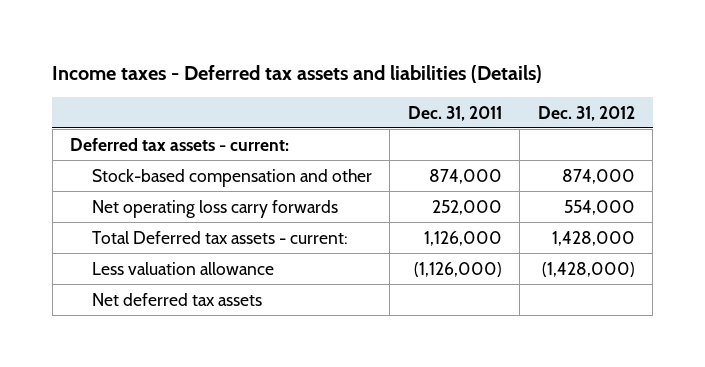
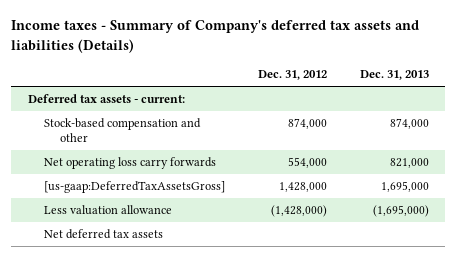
[52,64,543,83] Income taxes - Deferred tax assets and liabilities (Details) -> [11,20,420,53] Income taxes - Summary of Company's deferred tax assets and liabilities (Details)
[407,105,502,121] Dec. 31, 2011 -> none
none -> [359,70,429,81] Dec. 31, 2013
[91,230,348,244] Total Deferred tax assets - current: -> [43,181,225,194] [us-gaap:DeferredTaxAssetsGross]

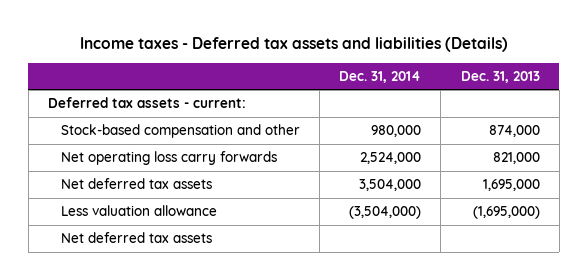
[11,20,420,53] Income taxes - Summary of Company's deferred tax assets and liabilities (Details) -> [79,37,508,53] Income taxes - Deferred tax assets and liabilities (Details)
[257,70,327,81] Dec. 31, 2012 -> none
none -> [339,70,422,83] Dec. 31, 2014
[43,181,225,194] [us-gaap:DeferredTaxAssetsGross] -> [60,178,212,190] Net deferred tax assets

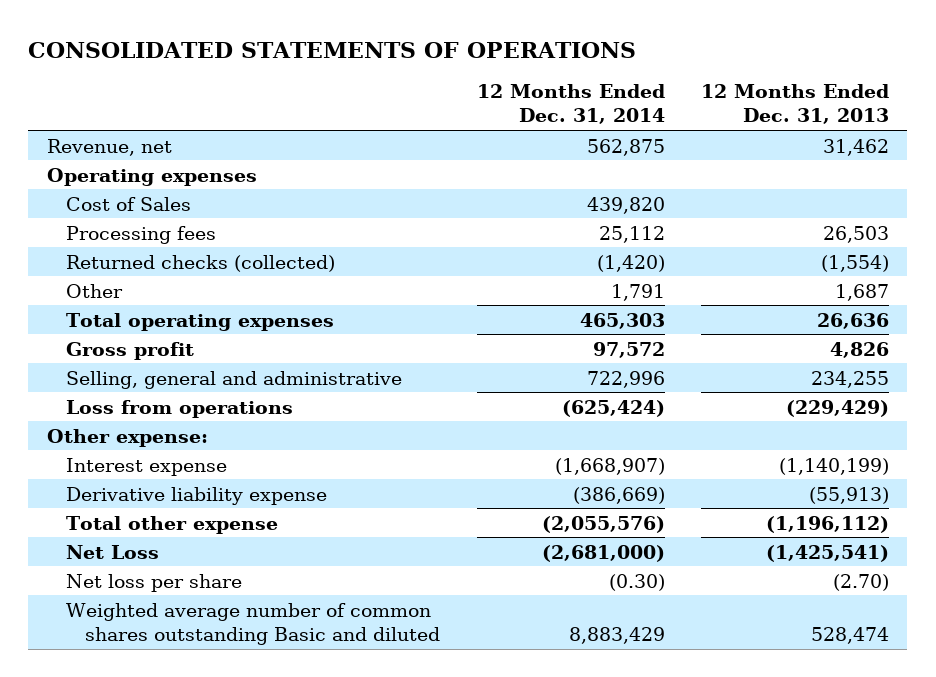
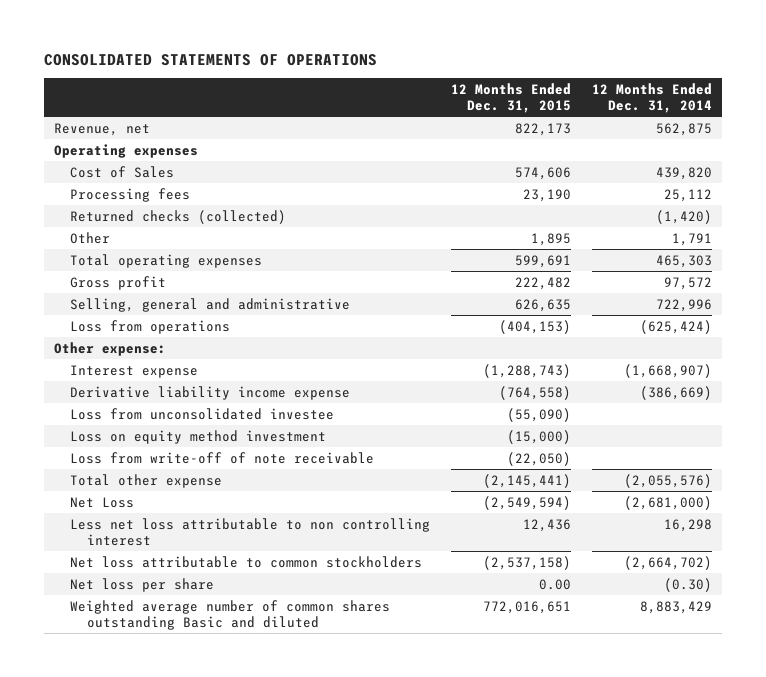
[701,84,890,125] 12 Months Ended Dec. 31, 2013 -> none
none -> [451,82,572,113] 12 Months Ended Dec. 31, 2015
[65,486,327,505] Derivative liability expense -> [70,385,351,400] Derivative liability income expense
none -> [70,407,335,420] Loss from unconsolidated investee
none -> [70,429,327,444] Loss on equity method investment
none -> [70,451,375,464] Loss from write-off of note receivable
none -> [70,517,431,546] Less net loss attributable to non controlling interest
none -> [70,555,423,568] Net loss attributable to common stockholders

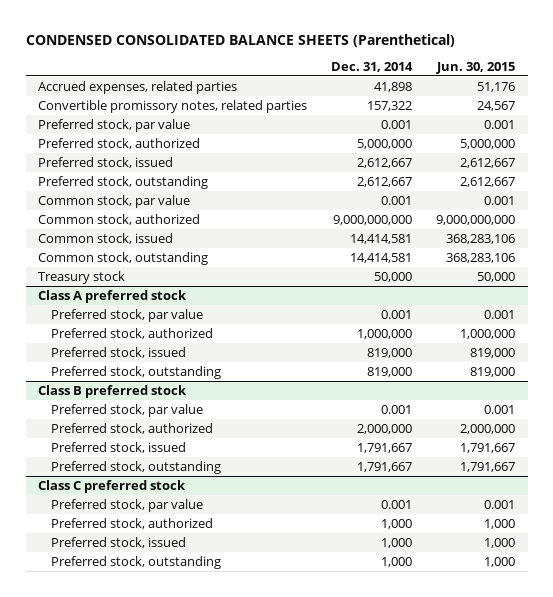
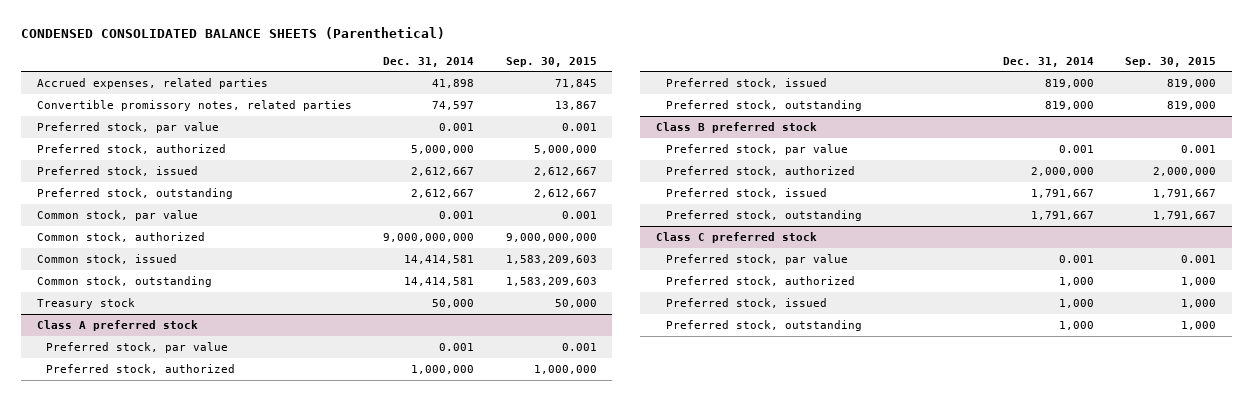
[436,61,516,74] Jun. 30, 2015 -> none
none -> [505,56,597,67] Sep. 30, 2015
[367,100,413,111] 157,322 -> [432,101,475,111] 74,597

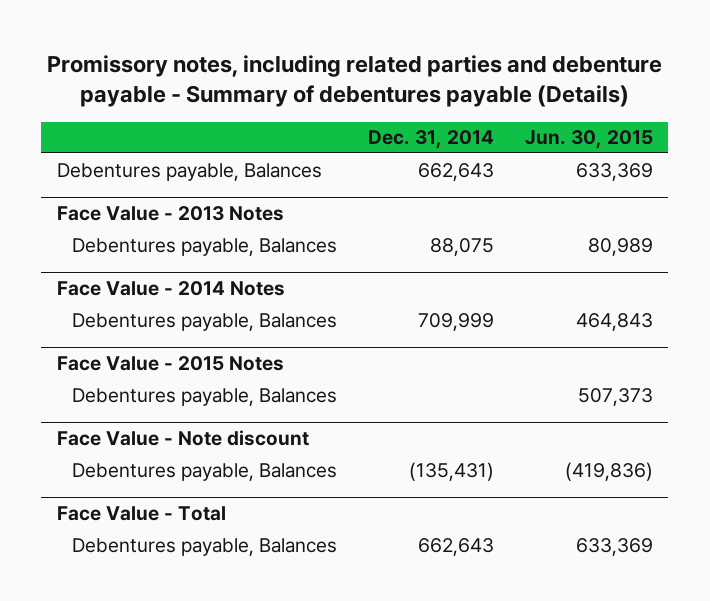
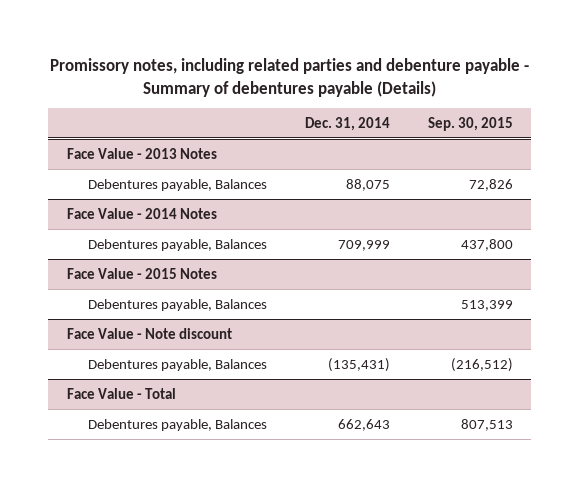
[524,130,653,150] Jun. 30, 2015 -> none
none -> [427,116,513,131] Sep. 30, 2015
[56,162,322,181] Debentures payable, Balances -> none

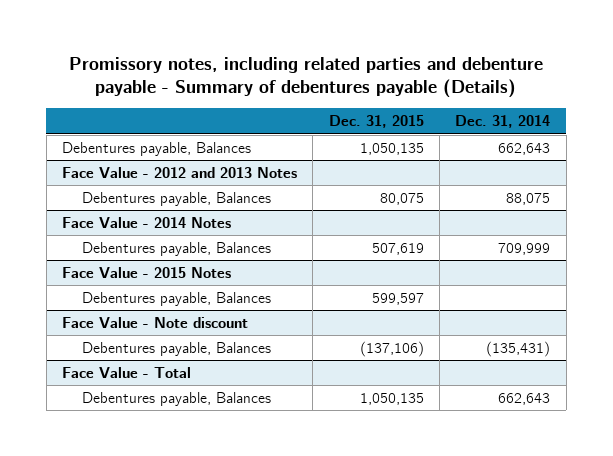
[427,116,513,131] Sep. 30, 2015 -> none
none -> [328,115,424,129] Dec. 31, 2015
none -> [62,141,252,156] Debentures payable, Balances
[67,147,218,159] Face Value - 2013 Notes -> [62,166,298,178] Face Value - 2012 and 2013 Notes

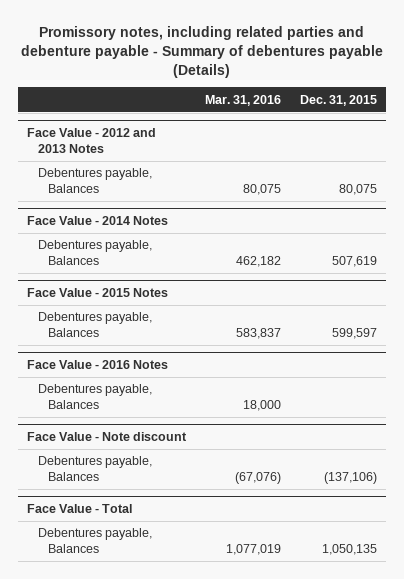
[455,115,551,129] Dec. 31, 2014 -> none
none -> [204,94,281,106] Mar. 31, 2016
[62,141,252,156] Debentures payable, Balances -> none
none -> [27,360,169,370] Face Value - 2016 Notes
none -> [37,384,152,410] Debentures payable, Balances

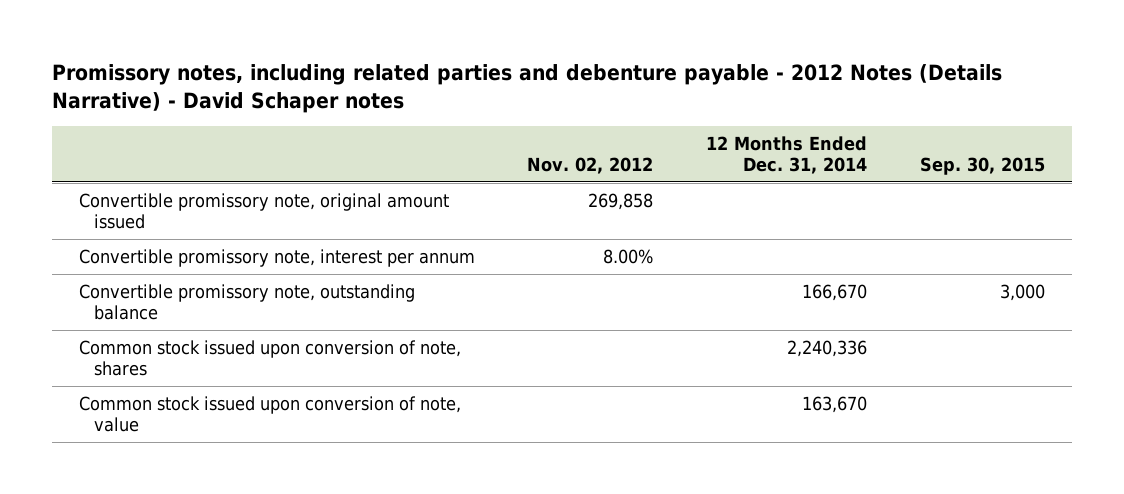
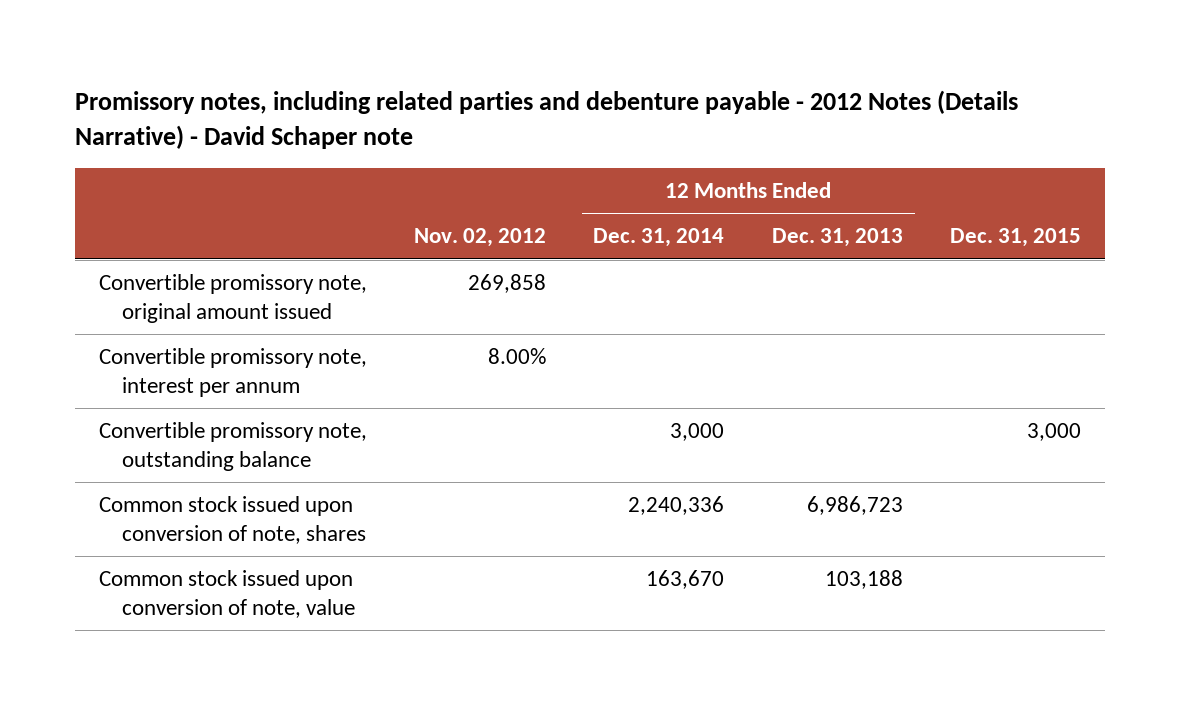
[52,64,1003,114] Promissory notes, including related parties and debenture payable - 2012 Notes (Details Narrative) - David Schaper notes -> [74,90,1018,150] Promissory notes, including related parties and debenture payable - 2012 Notes (Details Narrative) - David Schaper note
[920,157,1046,176] Sep. 30, 2015 -> none
none -> [771,228,903,248] Dec. 31, 2013
none -> [950,228,1082,248] Dec. 31, 2015
[802,284,868,302] 166,670 -> [670,423,725,442] 3,000

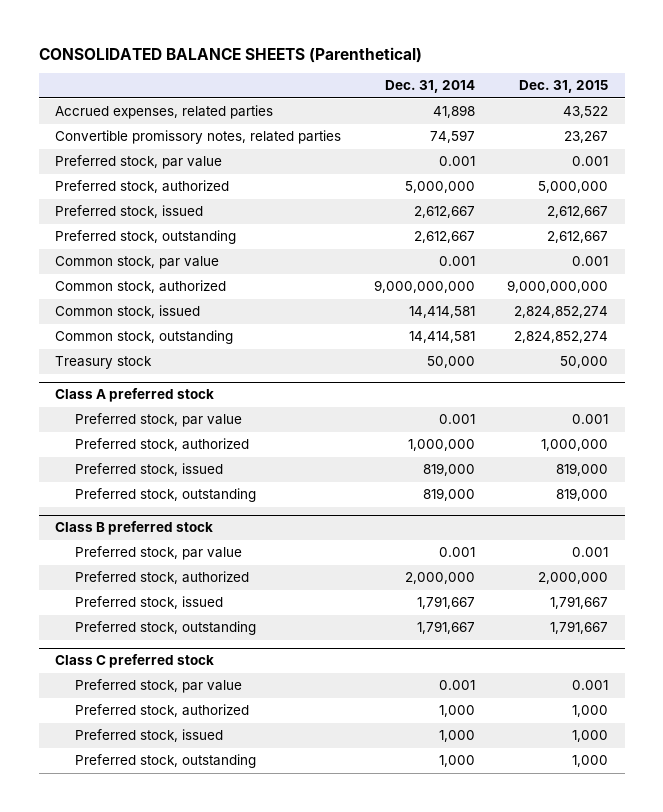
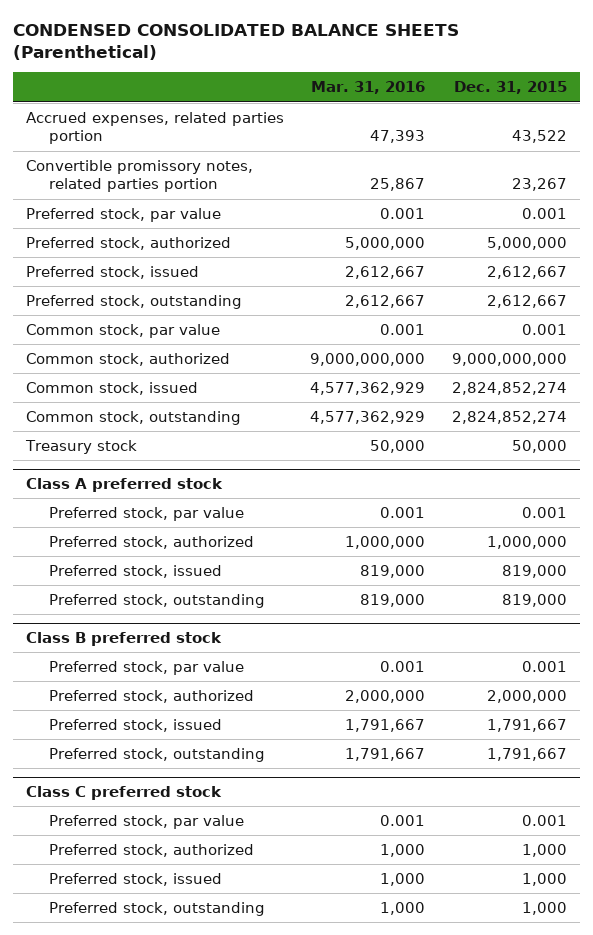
[38,46,422,63] CONSOLIDATED BALANCE SHEETS (Parenthetical) -> [13,23,460,60] CONDENSED CONSOLIDATED BALANCE SHEETS (Parenthetical)
[384,80,475,94] Dec. 31, 2014 -> none
none -> [311,81,426,95] Mar. 31, 2016
[54,105,273,120] Accrued expenses, related parties -> [26,111,285,145] Accrued expenses, related parties portion
[54,130,341,145] Convertible promissory notes, related parties -> [26,159,254,193] Convertible promissory notes, related parties portion

